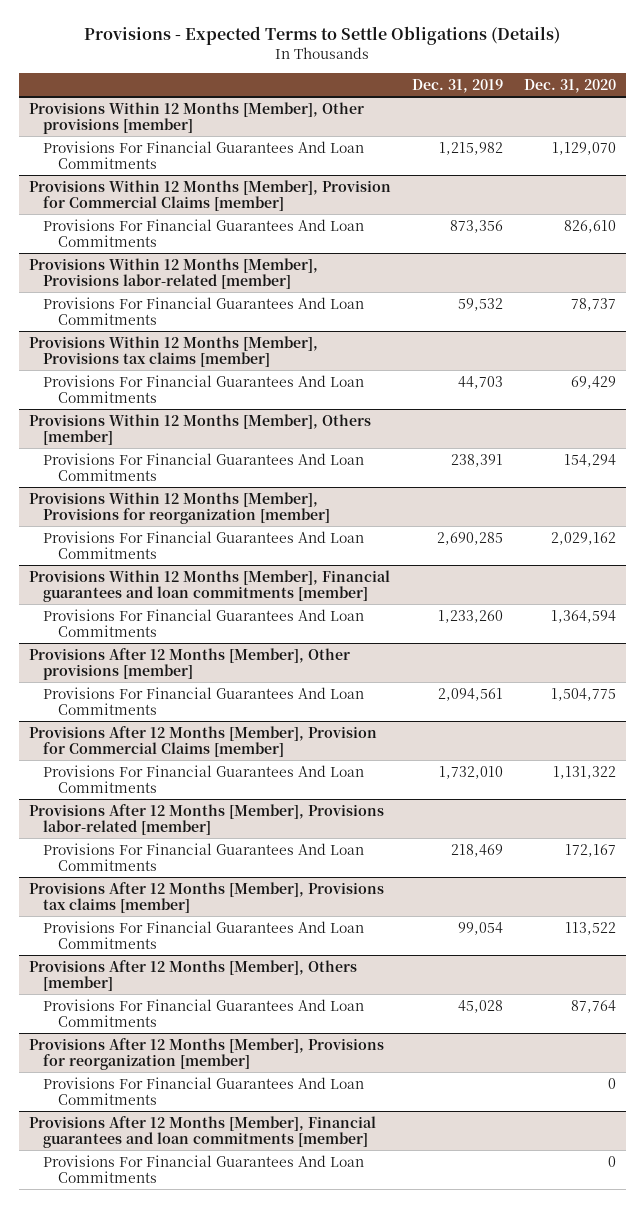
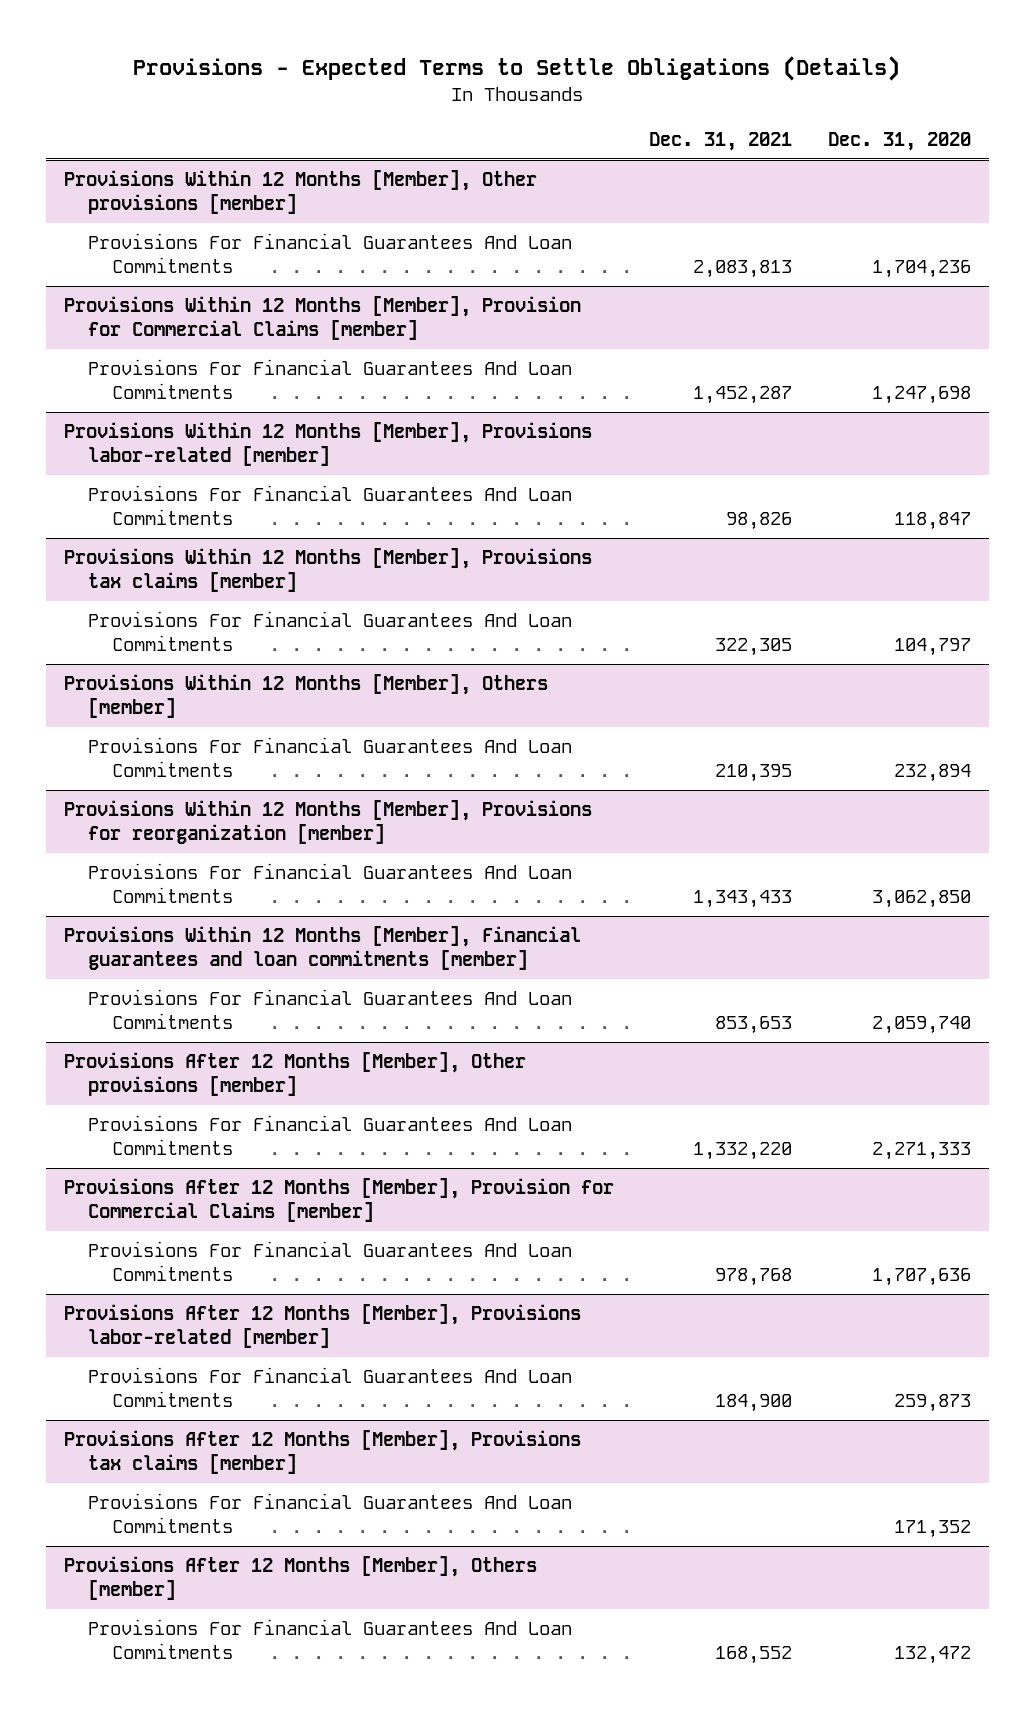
[411,78,503,93] Dec. 31, 2019 -> none
none -> [649,131,793,151] Dec. 31, 2021
[551,141,616,155] 1,129,070 -> [872,260,972,279] 1,704,236
[563,219,616,233] 826,610 -> [872,386,972,405] 1,247,698
[570,297,616,311] 78,737 -> [894,512,972,531] 118,847
[570,375,616,389] 69,429 -> [894,638,972,657] 104,797
[563,453,616,467] 154,294 -> [894,764,972,783] 232,894
[550,531,616,545] 2,029,162 -> [872,890,972,909] 3,062,850
[550,609,616,623] 1,364,594 -> [872,1016,972,1035] 2,059,740
[550,687,616,701] 1,504,775 -> [872,1142,972,1161] 2,271,333
[552,765,616,779] 1,131,322 -> [872,1268,972,1287] 1,707,636
[564,843,616,857] 172,167 -> [894,1394,972,1413] 259,873
[564,921,616,935] 113,522 -> [894,1520,972,1539] 171,352
[28,1037,384,1071] Provisions After 12 Months [Member], Provisions for reorganization [member] -> none
[43,1076,365,1106] Provisions For Financial Guarantees And Loan Commitments -> none
[28,1115,376,1149] Provisions After 12 Months [Member], Financial guarantees and loan commitments [member] -> none
[43,1154,365,1184] Provisions For Financial Guarantees And Loan Commitments -> none
[570,999,616,1013] 87,764 -> [894,1646,972,1665] 132,472

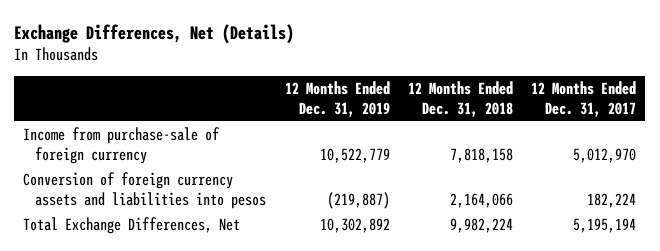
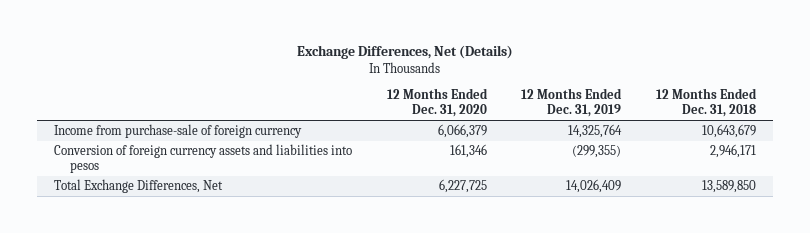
[531,81,637,117] 12 Months Ended Dec. 31, 2017 -> none
none -> [386,88,488,118] 12 Months Ended Dec. 31, 2020
[319,147,390,163] 10,522,779 -> [568,124,623,139] 14,325,764
[449,147,513,163] 7,818,158 -> [701,124,756,139] 10,643,679
[326,191,390,209] (219,887) -> [572,145,622,159] (299,355)
[449,192,513,208] 2,164,066 -> [709,144,756,159] 2,946,171
[319,218,390,234] 10,302,892 -> [566,179,622,194] 14,026,409
[449,218,513,234] 9,982,224 -> [701,180,756,194] 13,589,850

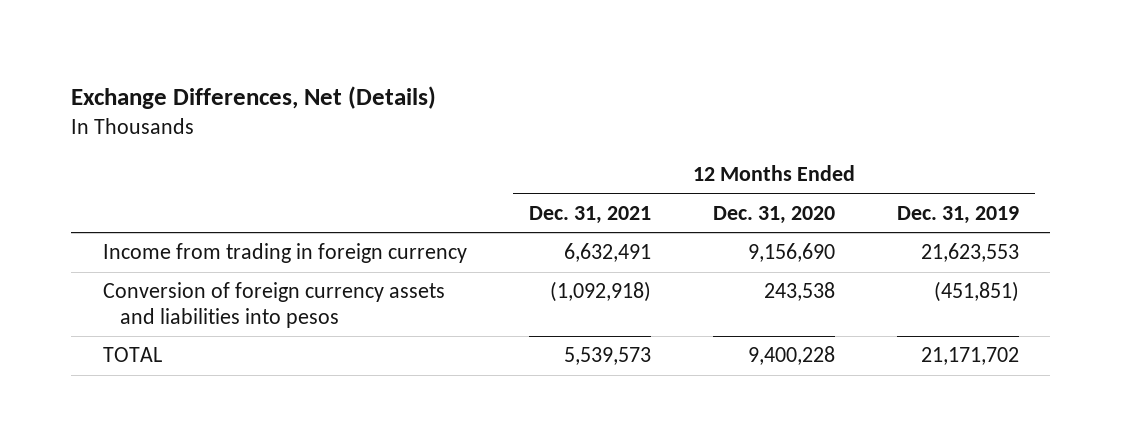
[655,88,757,118] 12 Months Ended Dec. 31, 2018 -> none
none -> [528,205,651,224] Dec. 31, 2021
[54,124,303,139] Income from purchase-sale of foreign currency -> [102,243,467,264] Income from trading in foreign currency
[437,124,487,139] 6,066,379 -> [747,243,835,263] 9,156,690
[568,124,623,139] 14,325,764 -> [921,243,1020,263] 21,623,553
[449,144,487,159] 161,346 -> [763,282,835,302] 243,538
[572,145,622,159] (299,355) -> [934,281,1020,303] (451,851)
[54,179,224,194] Total Exchange Differences, Net -> [102,347,162,363] TOTAL
[438,179,487,194] 6,227,725 -> [747,346,835,366] 9,400,228
[566,179,622,194] 14,026,409 -> [921,347,1020,366] 21,171,702

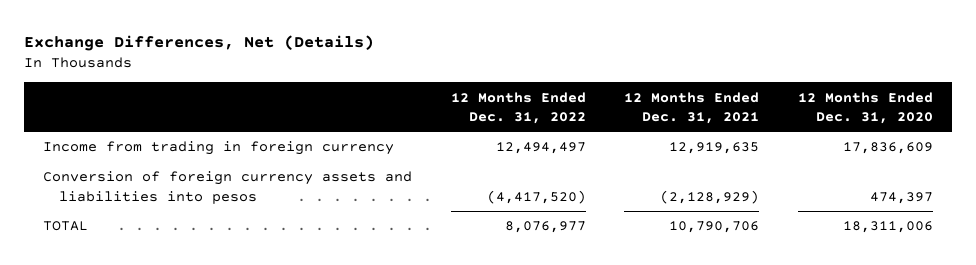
[897,205,1020,224] Dec. 31, 2019 -> none
none -> [450,91,586,124] 12 Months Ended Dec. 31, 2022
[563,243,651,263] 6,632,491 -> [669,142,760,155] 12,919,635
[747,243,835,263] 9,156,690 -> [843,142,934,155] 17,836,609
[549,281,651,303] (1,092,918) -> [660,189,760,204] (2,128,929)
[763,282,835,302] 243,538 -> [870,191,934,204] 474,397
[563,347,651,366] 5,539,573 -> [669,221,760,234] 10,790,706
[747,346,835,366] 9,400,228 -> [843,221,934,234] 18,311,006

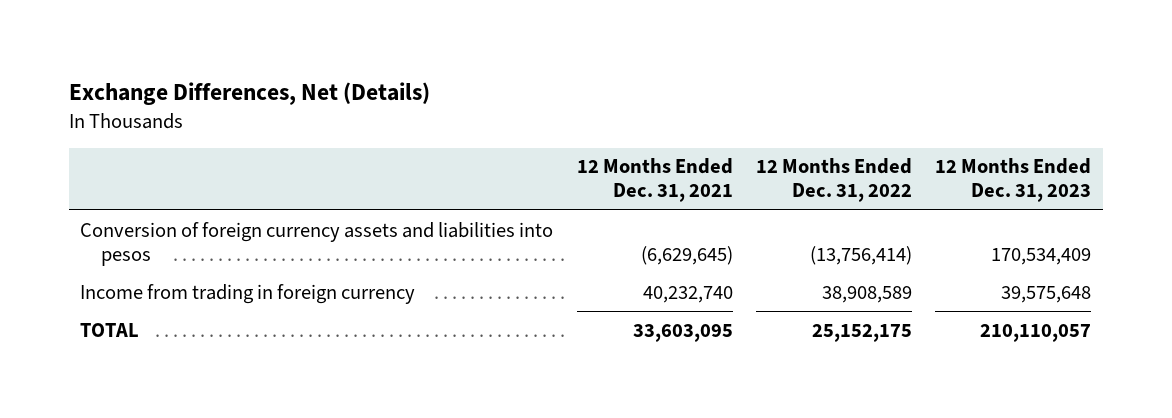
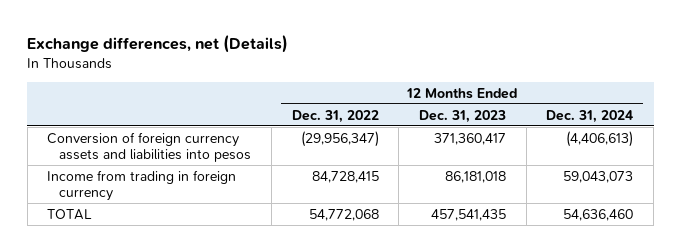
[68,82,430,106] Exchange Differences, Net (Details) -> [27,35,289,54] Exchange differences, net (Details)
[576,158,733,203] 12 Months Ended Dec. 31, 2021 -> none
none -> [546,109,634,123] Dec. 31, 2024
[809,245,912,265] (13,756,414) -> [300,130,379,147] (29,956,347)
[991,247,1092,265] 170,534,409 -> [433,132,506,145] 371,360,417
[821,285,912,303] 38,908,589 -> [311,170,379,183] 84,728,415
[1001,285,1092,303] 39,575,648 -> [444,170,506,183] 86,181,018
[811,323,912,342] 25,152,175 -> [308,208,379,221] 54,772,068
[980,323,1092,342] 210,110,057 -> [430,208,506,221] 457,541,435

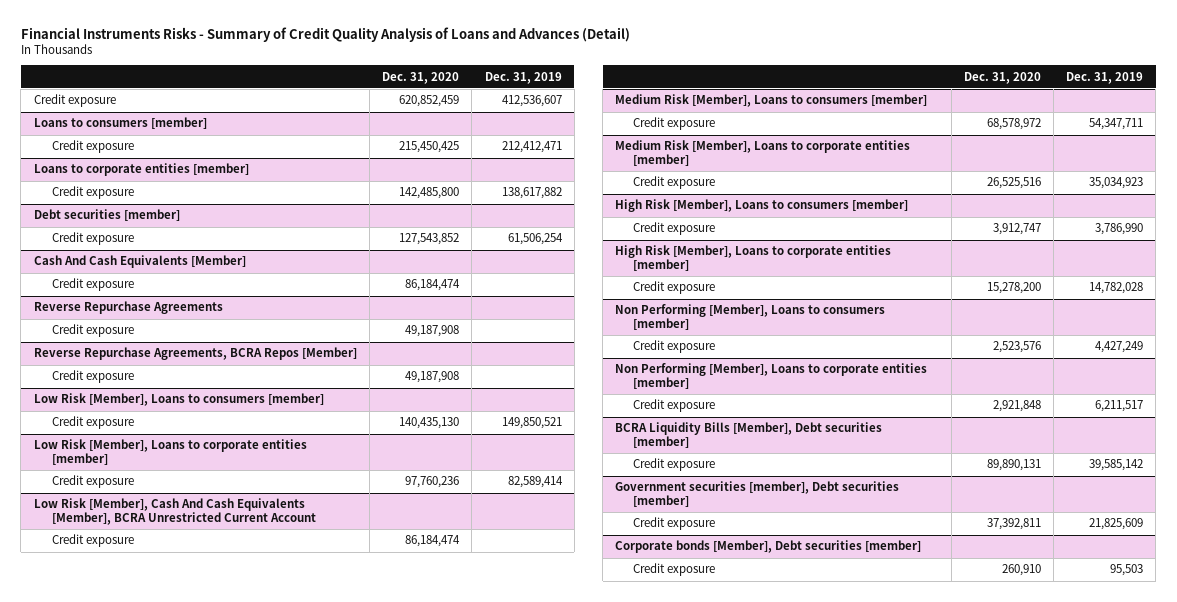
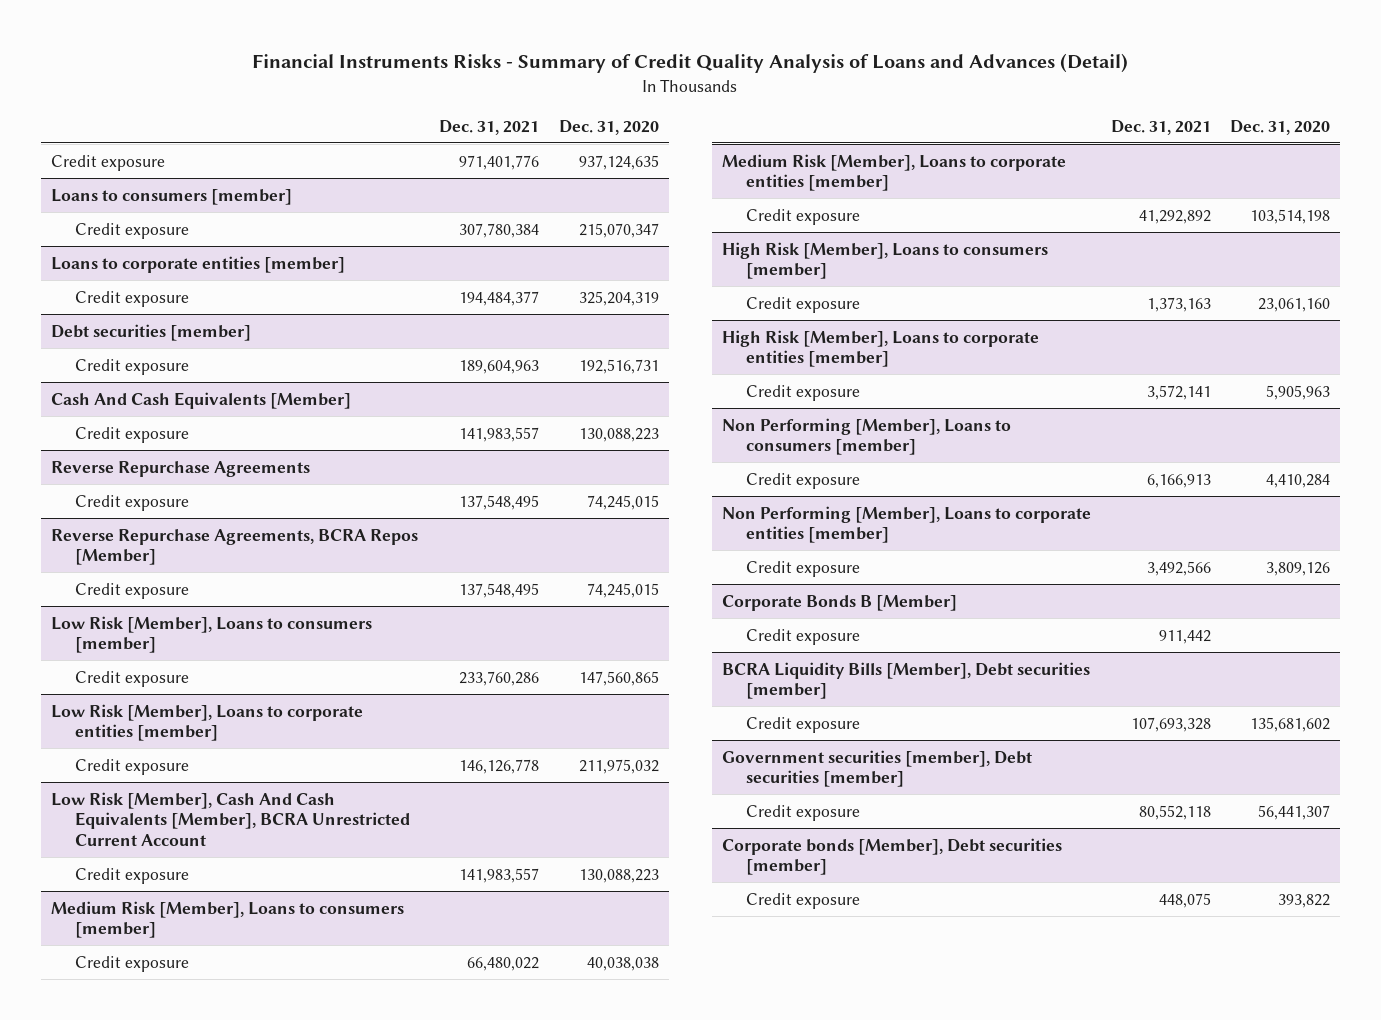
[484,71,562,84] Dec. 31, 2019 -> none
none -> [439,119,540,135] Dec. 31, 2021
[399,95,460,108] 620,852,459 -> [578,154,659,170] 937,124,635
[399,141,460,154] 215,450,425 -> [578,222,659,238] 215,070,347
[399,187,460,200] 142,485,800 -> [578,290,659,306] 325,204,319
[399,233,460,246] 127,543,852 -> [578,358,659,374] 192,516,731
[405,279,461,292] 86,184,474 -> [578,427,659,442] 130,088,223
[405,325,460,338] 49,187,908 -> [586,494,659,510] 74,245,015
[405,371,460,384] 49,187,908 -> [586,582,659,598] 74,245,015
[399,417,460,430] 140,435,130 -> [578,670,659,686] 147,560,865
[405,476,460,489] 97,760,236 -> [578,758,659,774] 211,975,032
[405,535,461,548] 86,184,474 -> [578,868,659,883] 130,088,223
[986,118,1041,131] 68,578,972 -> [586,956,659,971] 40,038,038
[986,177,1041,190] 26,525,516 -> [1250,208,1331,224] 103,514,198
[992,223,1041,236] 3,912,747 -> [1258,297,1331,312] 23,061,160
[986,282,1041,295] 15,278,200 -> [1266,384,1331,400] 5,905,963
[992,341,1041,354] 2,523,576 -> [1266,473,1331,488] 4,410,284
[992,400,1041,413] 2,921,848 -> [1266,561,1331,576] 3,809,126
none -> [722,594,958,611] Corporate Bonds B [Member]
none -> [746,628,861,645] Credit exposure
[986,459,1041,472] 89,890,131 -> [1250,716,1331,732] 135,681,602
[986,518,1041,531] 37,392,811 -> [1258,804,1331,820] 56,441,307
[1001,564,1041,577] 260,910 -> [1278,893,1331,908] 393,822

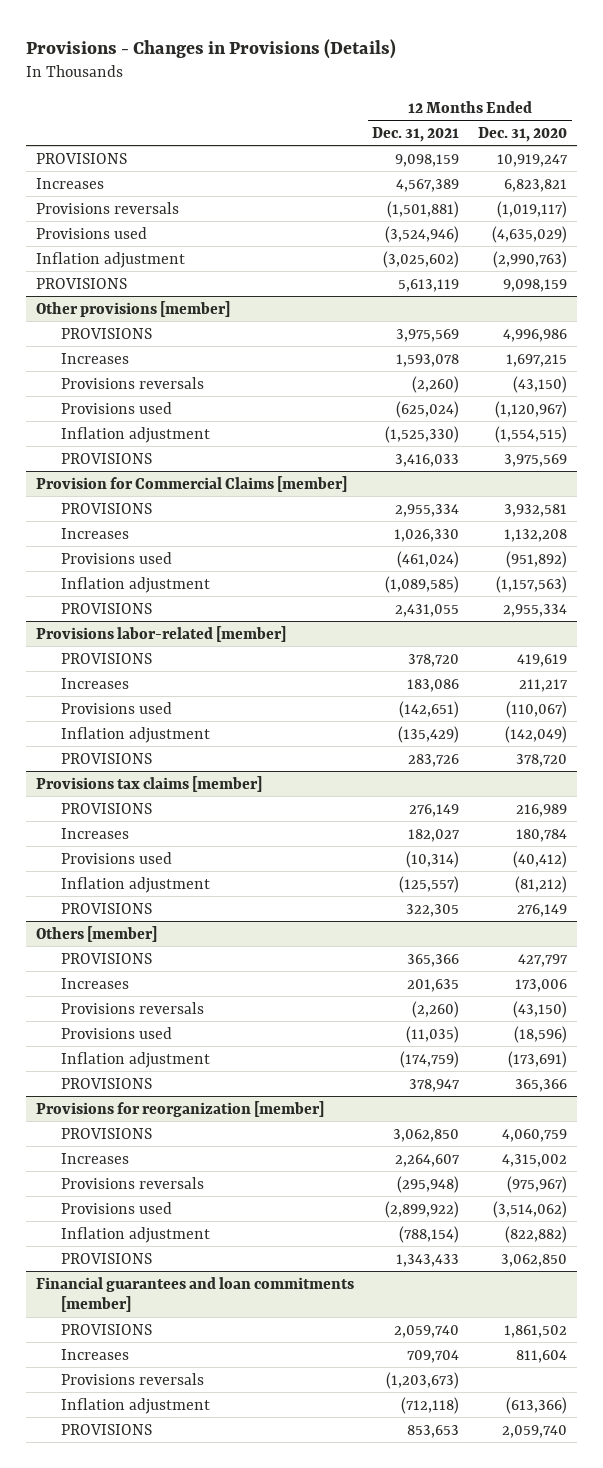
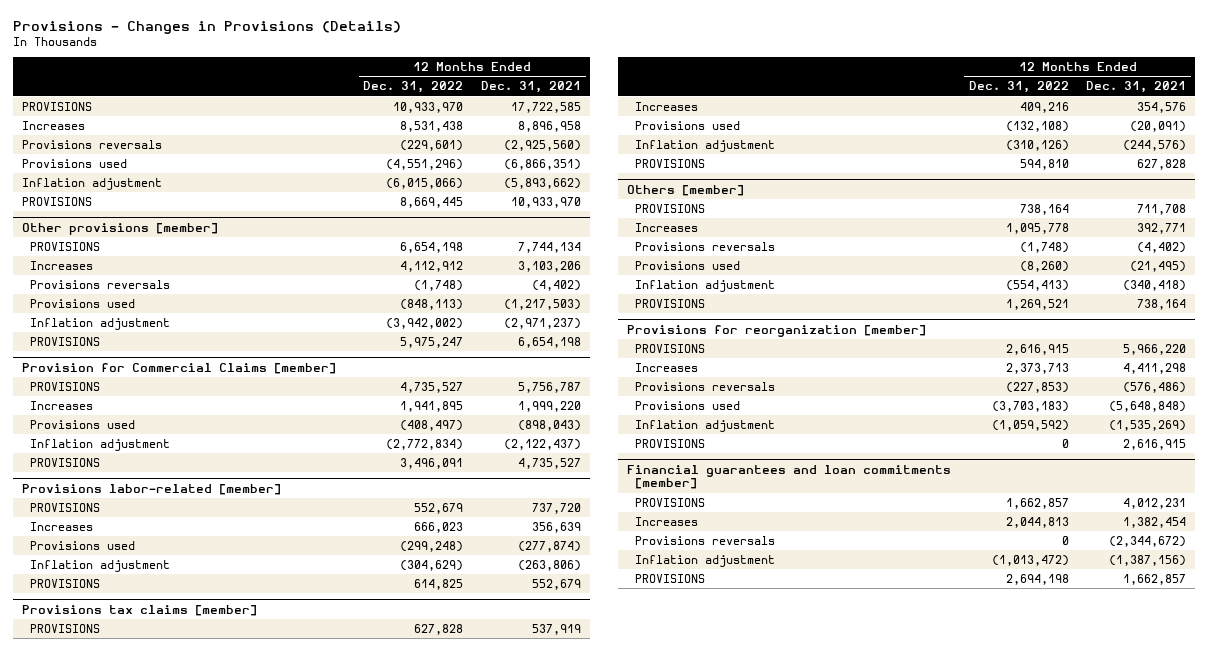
[478,126,568,142] Dec. 31, 2020 -> none
none -> [363,81,464,94] Dec. 31, 2022
[395,153,460,167] 9,098,159 -> [511,101,582,113] 17,722,585
[396,178,460,192] 4,567,389 -> [518,120,582,132] 8,896,958
[387,200,460,218] (1,501,881) -> [504,139,582,151] (2,925,560)
[385,225,460,243] (3,524,946) -> [504,158,582,170] (6,866,351)
[383,250,460,268] (3,025,602) -> [504,177,582,189] (5,893,662)
[398,278,460,292] 5,613,119 -> [511,196,582,208] 10,933,970
[396,328,460,342] 3,975,569 -> [518,241,582,253] 7,744,134
[396,353,460,367] 1,593,078 -> [518,260,582,272] 3,103,206
[412,375,460,393] (2,260) -> [532,279,582,291] (4,402)
[396,400,460,418] (625,024) -> [504,298,582,310] (1,217,503)
[385,425,460,443] (1,525,330) -> [504,317,582,329] (2,971,237)
[395,453,460,467] 3,416,033 -> [518,336,582,348] 6,654,198
[395,503,460,517] 2,955,334 -> [518,381,582,393] 5,756,787
[394,528,460,542] 1,026,330 -> [518,400,582,412] 1,999,220
[397,550,460,568] (461,024) -> [518,419,582,431] (898,043)
[385,575,460,593] (1,089,585) -> [504,438,582,450] (2,122,437)
[395,603,460,617] 2,431,055 -> [518,457,582,469] 4,735,527
[408,653,460,667] 378,720 -> [532,502,582,514] 737,720
[407,678,460,692] 183,086 -> [532,521,582,533] 356,639
[399,700,460,718] (142,651) -> [518,540,582,552] (277,874)
[398,725,460,743] (135,429) -> [518,559,582,571] (263,806)
[408,753,460,767] 283,726 -> [532,578,582,590] 552,679
[409,803,460,817] 276,149 -> [532,623,582,635] 537,919
[408,828,461,842] 182,027 -> [1137,101,1187,113] 354,576
[406,850,460,868] (10,314) -> [1130,120,1187,132] (20,091)
[399,875,460,893] (125,557) -> [1123,139,1187,151] (244,576)
[406,903,460,917] 322,305 -> [1137,158,1187,170] 627,828
[407,953,460,967] 365,366 -> [1137,203,1187,215] 711,708
[407,978,460,992] 201,635 -> [1137,222,1187,234] 392,771
[412,1000,460,1018] (2,260) -> [1137,241,1187,253] (4,402)
[406,1025,460,1043] (11,035) -> [1130,260,1187,272] (21,495)
[400,1050,460,1068] (174,759) -> [1123,279,1187,291] (340,418)
[409,1078,461,1092] 378,947 -> [1137,298,1187,310] 738,164
[393,1128,460,1142] 3,062,850 -> [1123,343,1187,355] 5,966,220
[395,1153,461,1167] 2,264,607 -> [1123,362,1187,374] 4,411,298
[397,1175,460,1193] (295,948) -> [1123,381,1187,393] (576,486)
[385,1200,460,1218] (2,899,922) -> [1109,400,1187,412] (5,648,848)
[399,1225,460,1243] (788,154) -> [1109,419,1187,431] (1,535,269)
[396,1253,460,1267] 1,343,433 -> [1123,438,1187,450] 2,616,915
[394,1324,460,1338] 2,059,740 -> [1123,497,1187,509] 4,012,231
[407,1349,460,1363] 709,704 -> [1123,516,1187,528] 1,382,454
[386,1371,460,1389] (1,203,673) -> [1109,535,1187,547] (2,344,672)
[401,1396,460,1414] (712,118) -> [1109,554,1187,566] (1,387,156)
[407,1424,460,1438] 853,653 -> [1123,573,1187,585] 1,662,857

